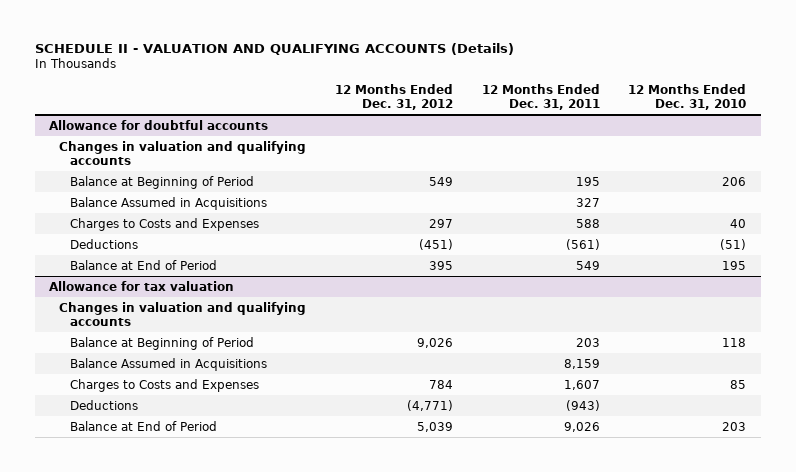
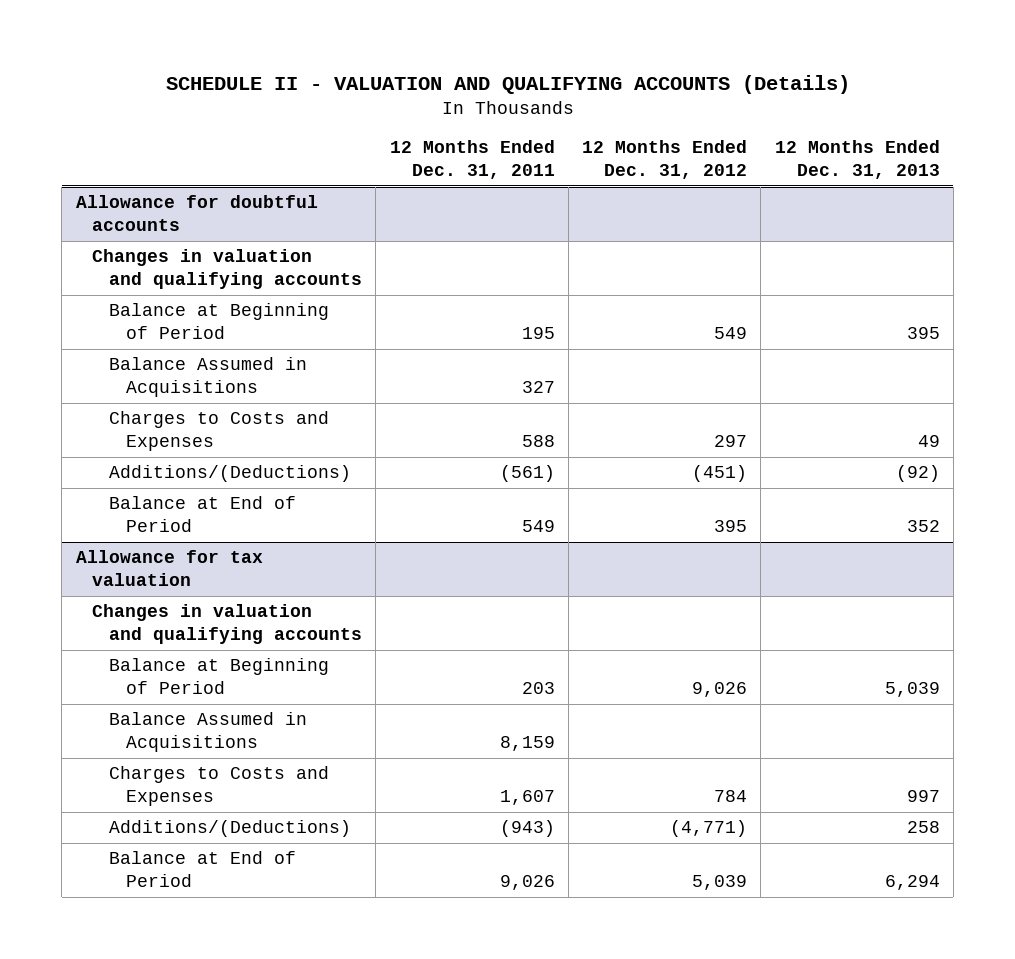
[628,83,747,111] 12 Months Ended Dec. 31, 2010 -> none
none -> [774,140,940,179] 12 Months Ended Dec. 31, 2013
[69,238,138,249] Deductions -> [109,465,352,483] Additions/(Deductions)
[69,399,138,410] Deductions -> [109,820,352,838] Additions/(Deductions)

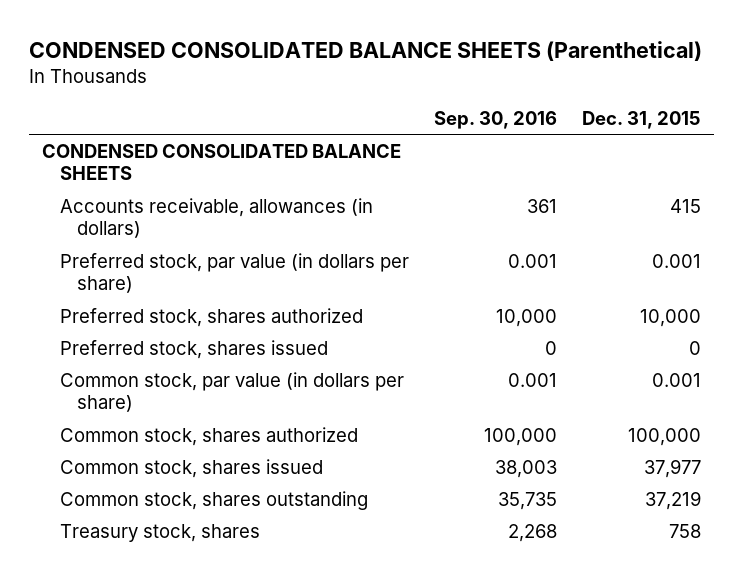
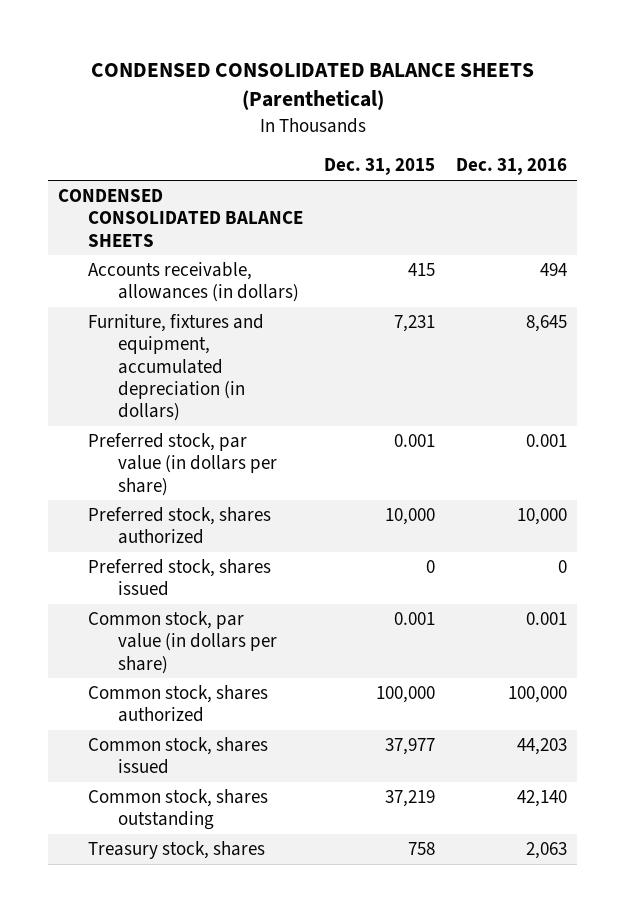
[434,110,558,129] Sep. 30, 2016 -> none
none -> [455,158,567,176] Dec. 31, 2016
none -> [88,314,265,422] Furniture, fixtures and equipment, accumulated depreciation (in dollars)

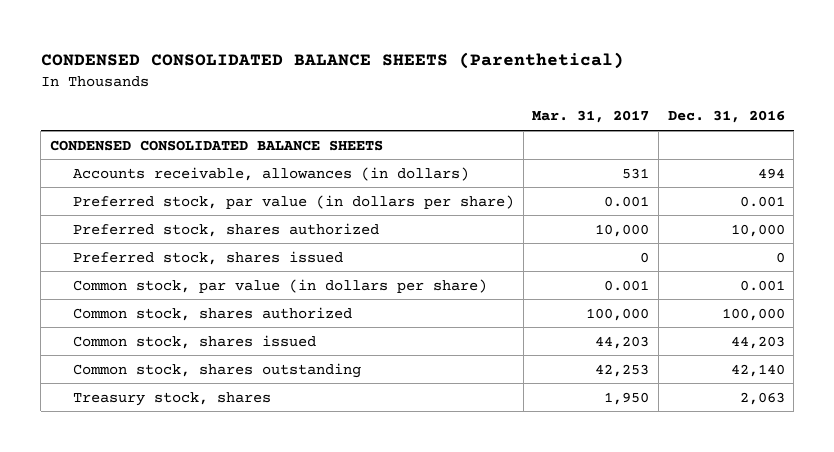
[323,158,435,176] Dec. 31, 2015 -> none
none -> [532,110,650,124] Mar. 31, 2017
[88,314,265,422] Furniture, fixtures and equipment, accumulated depreciation (in dollars) -> none

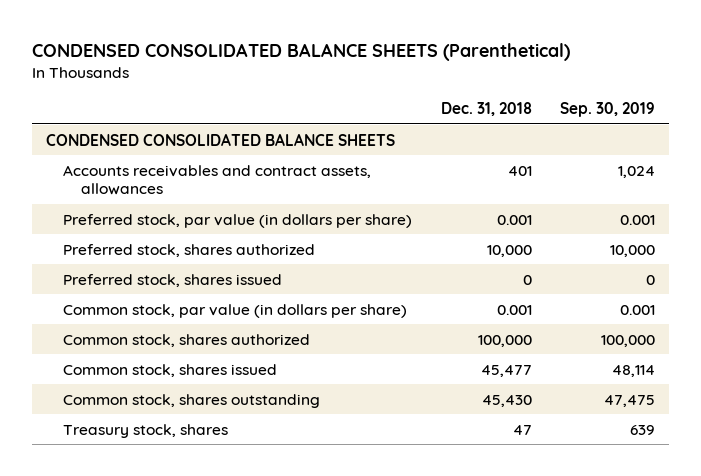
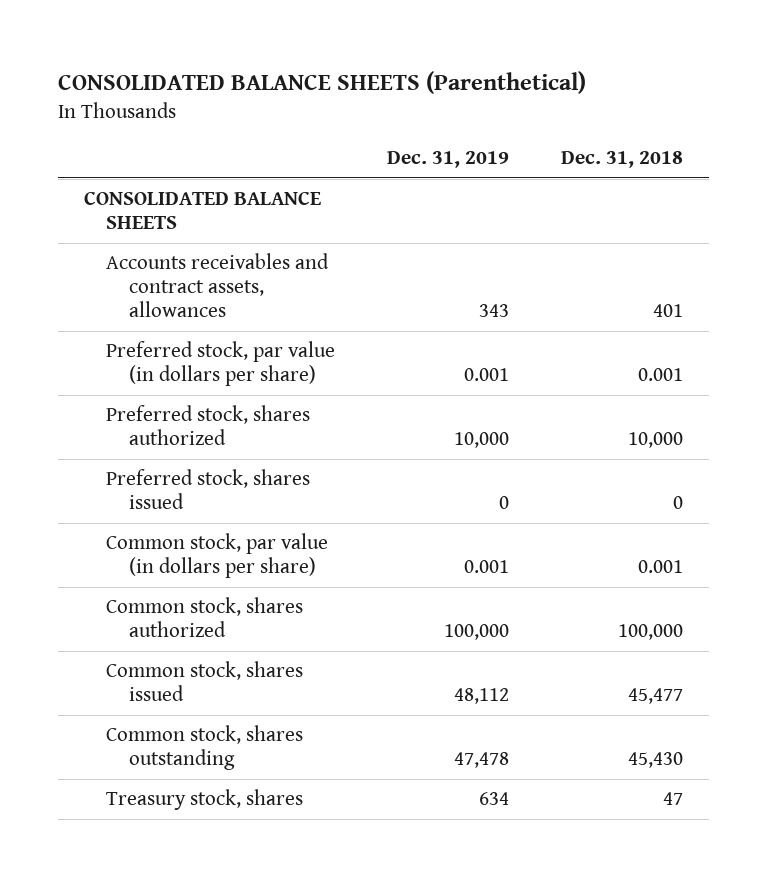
[32,42,571,61] CONDENSED CONSOLIDATED BALANCE SHEETS (Parenthetical) -> [57,70,586,94] CONSOLIDATED BALANCE SHEETS (Parenthetical)
[559,102,655,118] Sep. 30, 2019 -> none
none -> [387,151,510,169] Dec. 31, 2019
[46,132,396,146] CONDENSED CONSOLIDATED BALANCE SHEETS -> [83,192,321,230] CONSOLIDATED BALANCE SHEETS

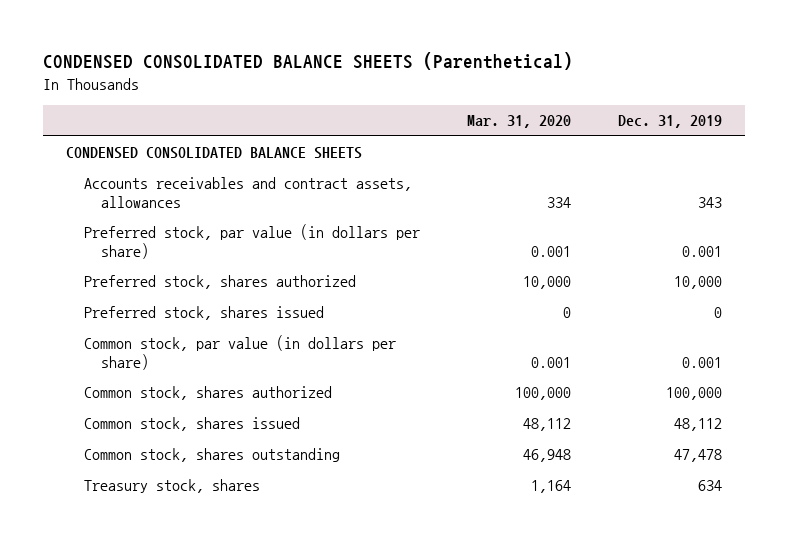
[57,70,586,94] CONSOLIDATED BALANCE SHEETS (Parenthetical) -> [42,52,573,71] CONDENSED CONSOLIDATED BALANCE SHEETS (Parenthetical)
[560,151,683,169] Dec. 31, 2018 -> none
none -> [466,115,571,129] Mar. 31, 2020
[83,192,321,230] CONSOLIDATED BALANCE SHEETS -> [66,147,363,160] CONDENSED CONSOLIDATED BALANCE SHEETS

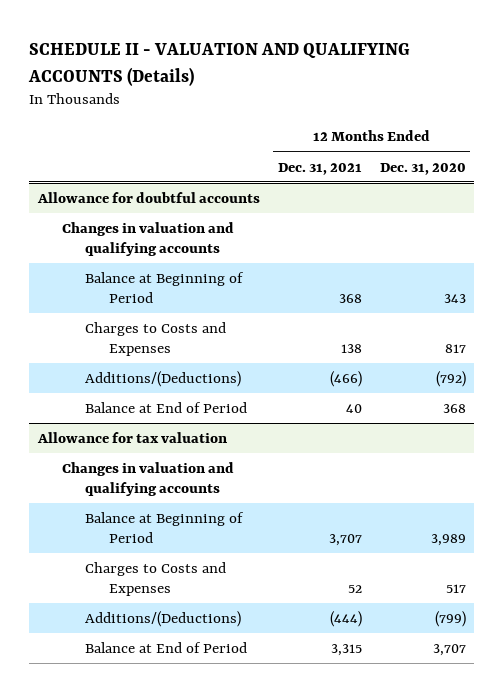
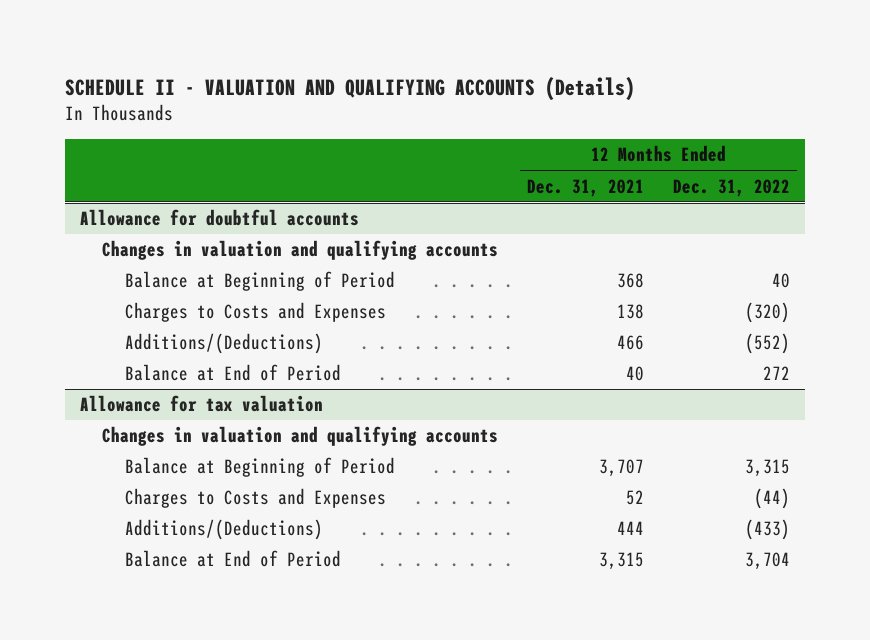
[379,162,466,175] Dec. 31, 2020 -> none
none -> [673,178,791,197] Dec. 31, 2022
[329,370,362,387] (466) -> [617,335,645,351] 466
[329,610,362,627] (444) -> [617,521,645,536] 444

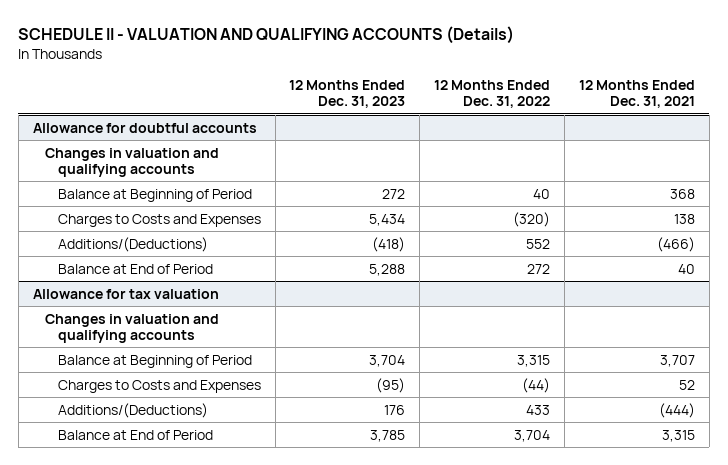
none -> [289,80,406,109] 12 Months Ended Dec. 31, 2023
[617,335,645,351] 466 -> [657,236,696,252] (466)
[745,333,791,355] (552) -> [526,238,551,249] 552
[617,521,645,536] 444 -> [659,402,696,418] (444)
[745,519,791,541] (433) -> [526,404,551,415] 433

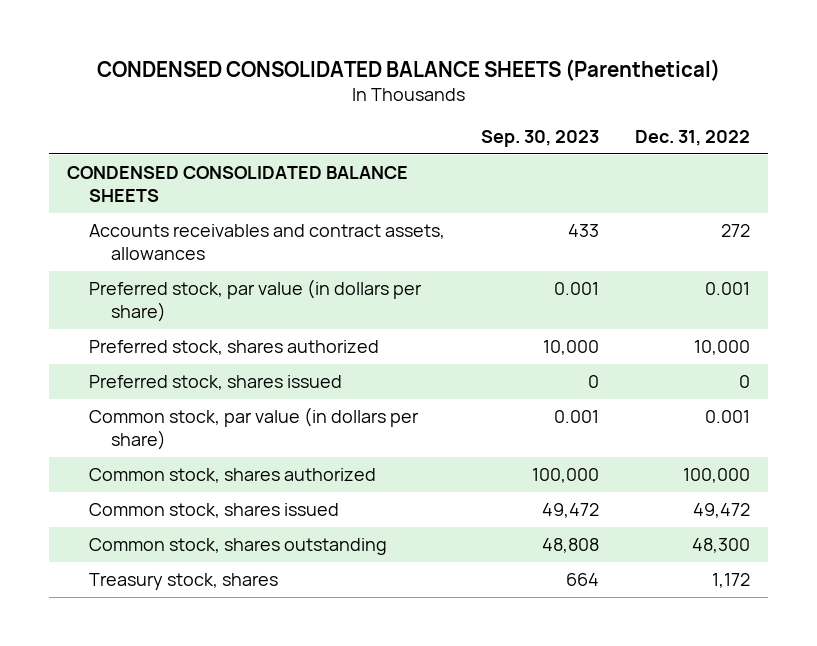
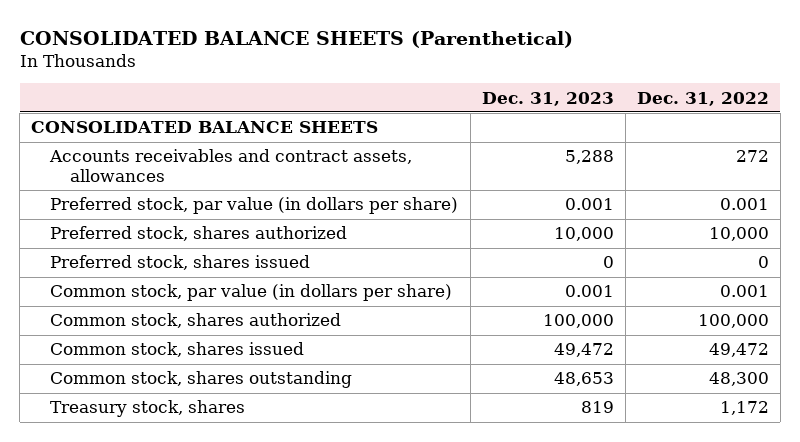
[96,58,720,81] CONDENSED CONSOLIDATED BALANCE SHEETS (Parenthetical) -> [19,30,573,48] CONSOLIDATED BALANCE SHEETS (Parenthetical)
[481,129,600,147] Sep. 30, 2023 -> none
none -> [481,91,614,106] Dec. 31, 2023
[66,166,408,202] CONDENSED CONSOLIDATED BALANCE SHEETS -> [31,121,379,134] CONSOLIDATED BALANCE SHEETS

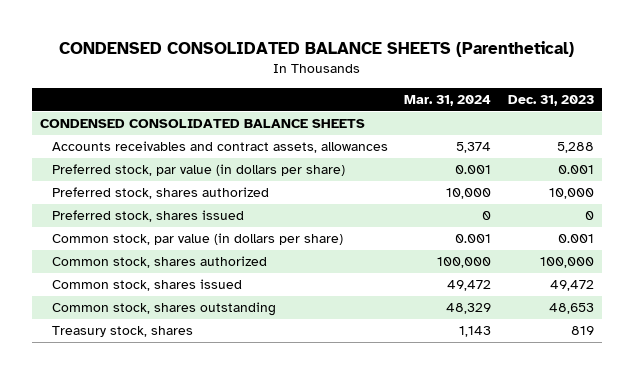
[19,30,573,48] CONSOLIDATED BALANCE SHEETS (Parenthetical) -> [59,41,575,58] CONDENSED CONSOLIDATED BALANCE SHEETS (Parenthetical)
[636,91,769,106] Dec. 31, 2022 -> none
none -> [404,94,492,106] Mar. 31, 2024
[31,121,379,134] CONSOLIDATED BALANCE SHEETS -> [40,119,366,129] CONDENSED CONSOLIDATED BALANCE SHEETS

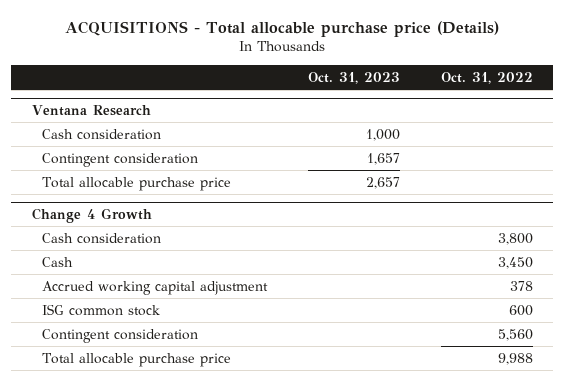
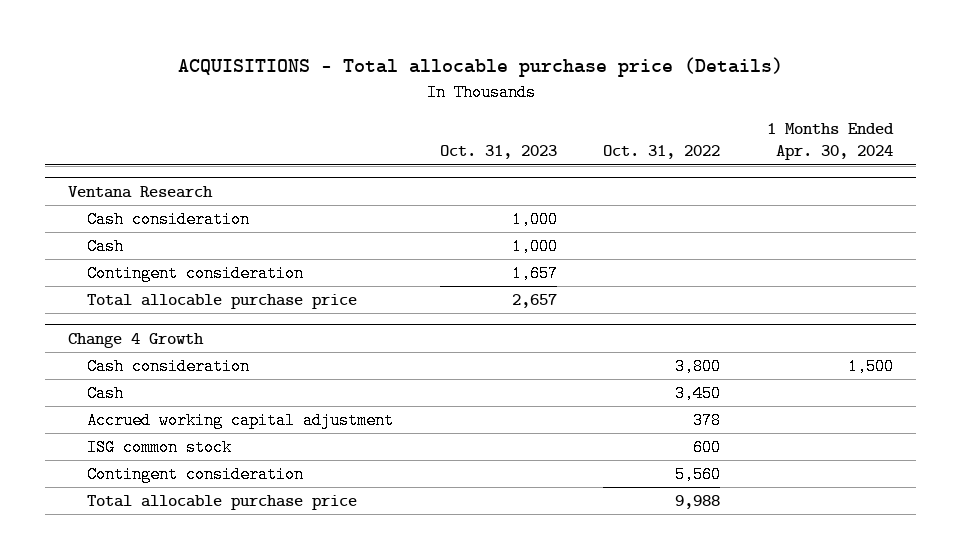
none -> [767,122,895,161] 1 Months Ended Apr. 30, 2024
none -> [87,238,125,256] Cash

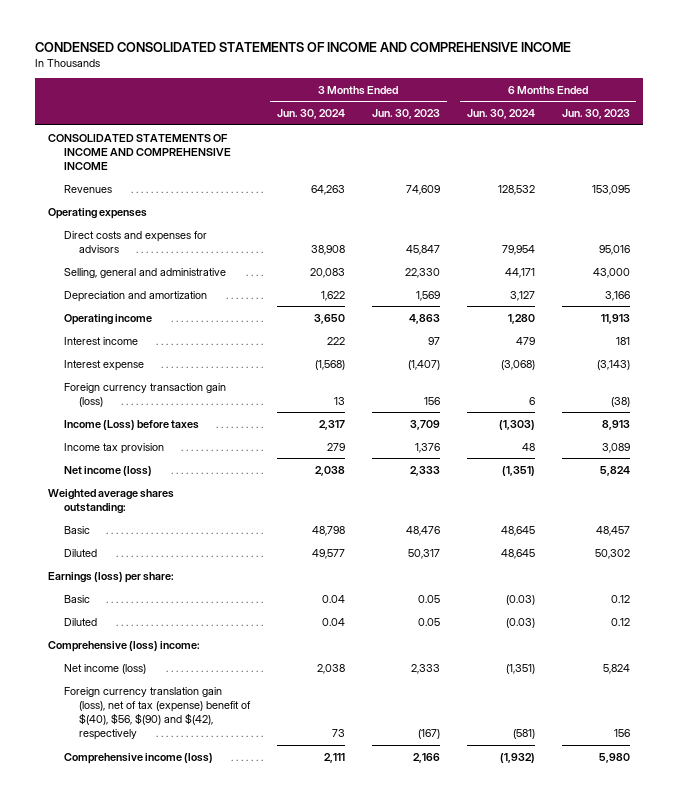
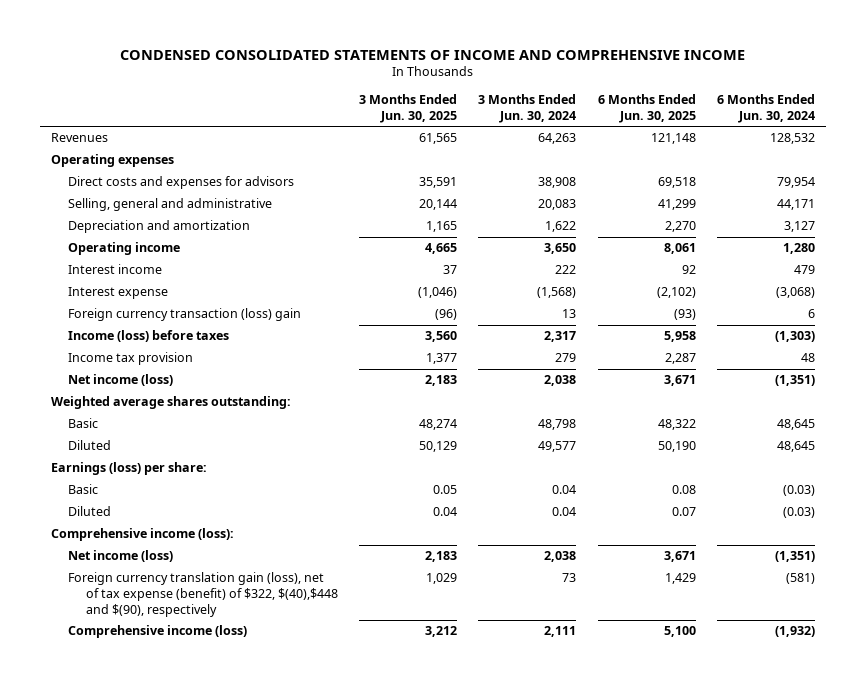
[371,109,440,120] Jun. 30, 2023 -> none
[561,109,630,120] Jun. 30, 2023 -> none
none -> [359,94,458,123] 3 Months Ended Jun. 30, 2025
none -> [597,94,696,123] 6 Months Ended Jun. 30, 2025
[48,133,231,170] CONSOLIDATED STATEMENTS OF INCOME AND COMPREHENSIVE INCOME -> none
[63,382,226,407] Foreign currency transaction gain (loss) -> [68,308,302,322] Foreign currency transaction (loss) gain
[63,419,199,430] Income (Loss) before taxes -> [68,330,230,343] Income (loss) before taxes
[48,640,201,652] Comprehensive (loss) income: -> [50,528,234,542] Comprehensive income (loss):
[63,686,251,741] Foreign currency translation gain (loss), net of tax (expense) benefit of $(40), $56, $(90) and $(42), respectively -> [68,572,338,617] Foreign currency translation gain (loss), net of tax expense (benefit) of $322, $(40),$448 and $(90), respectively

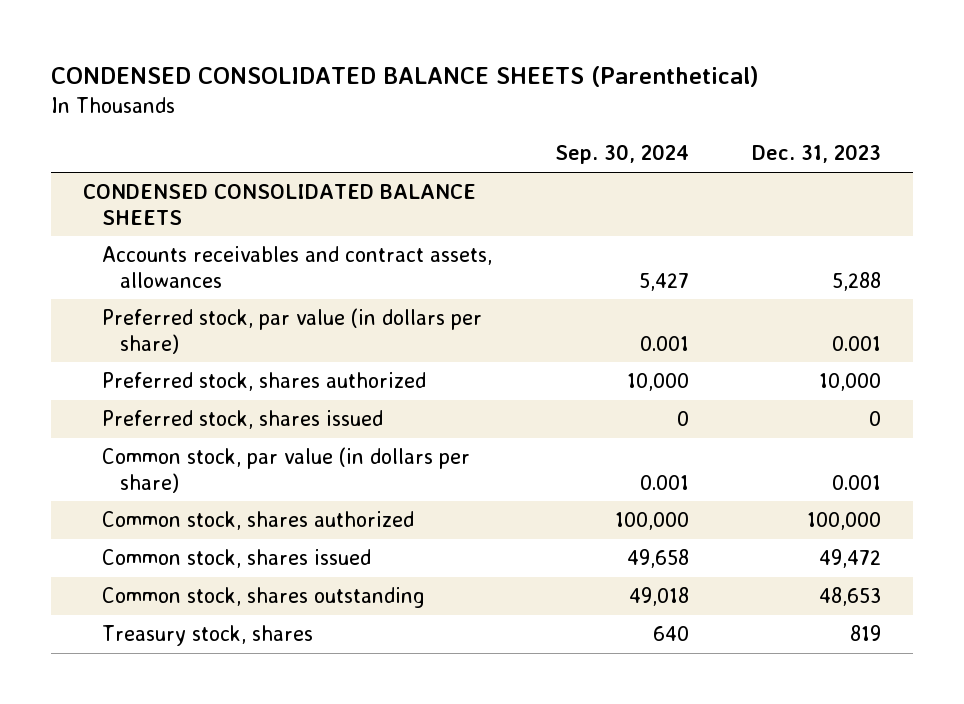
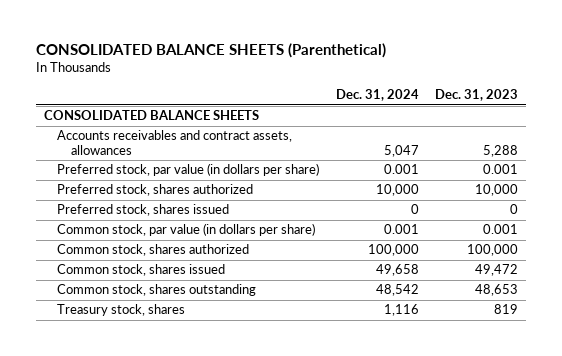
[51,66,760,88] CONDENSED CONSOLIDATED BALANCE SHEETS (Parenthetical) -> [36,43,387,59] CONSOLIDATED BALANCE SHEETS (Parenthetical)
[554,144,689,165] Sep. 30, 2024 -> none
none -> [335,89,419,102] Dec. 31, 2024
[82,184,476,225] CONDENSED CONSOLIDATED BALANCE SHEETS -> [44,110,260,121] CONSOLIDATED BALANCE SHEETS

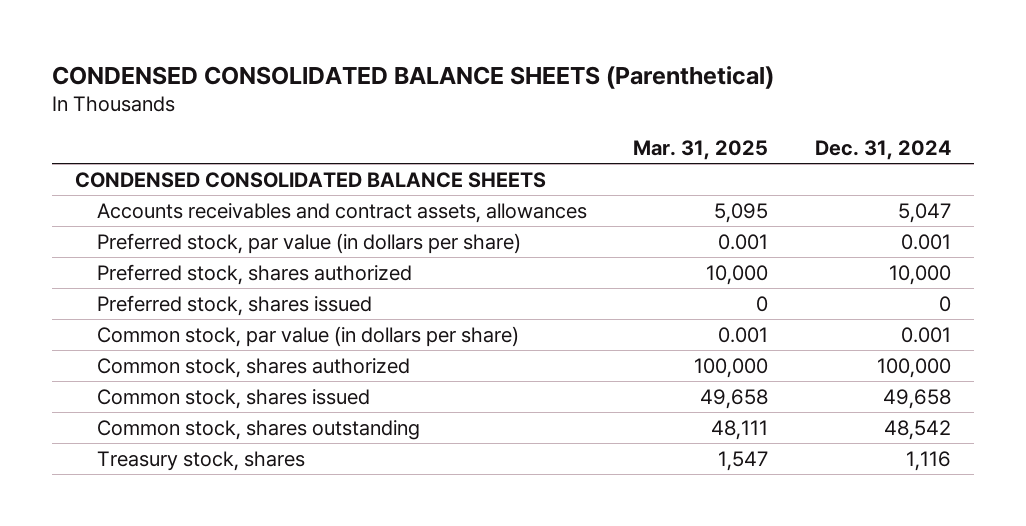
[36,43,387,59] CONSOLIDATED BALANCE SHEETS (Parenthetical) -> [51,65,774,89] CONDENSED CONSOLIDATED BALANCE SHEETS (Parenthetical)
[434,89,518,102] Dec. 31, 2023 -> none
none -> [633,140,769,161] Mar. 31, 2025
[44,110,260,121] CONSOLIDATED BALANCE SHEETS -> [74,171,546,188] CONDENSED CONSOLIDATED BALANCE SHEETS

